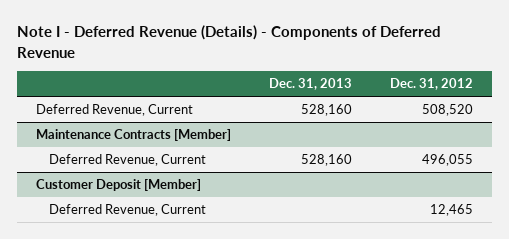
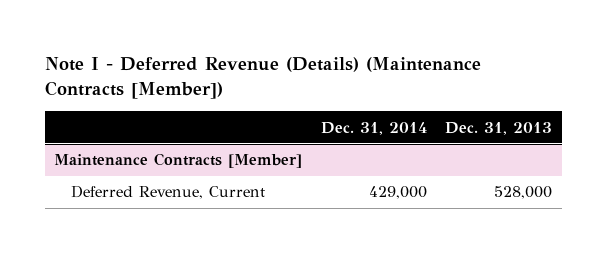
[16,25,441,58] Note I - Deferred Revenue (Details) - Components of Deferred Revenue -> [44,56,481,99] Note I - Deferred Revenue (Details) (Maintenance Contracts [Member])
[389,78,473,91] Dec. 31, 2012 -> none
none -> [320,121,427,135] Dec. 31, 2014
[35,104,193,117] Deferred Revenue, Current -> none
[35,179,201,192] Customer Deposit [Member] -> none
[48,204,206,217] Deferred Revenue, Current -> none
[300,154,352,167] 528,160 -> [494,186,553,200] 528,000

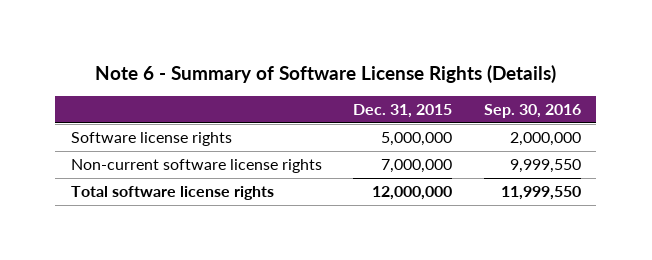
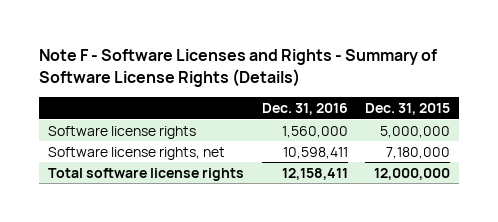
[94,64,556,83] Note 6 - Summary of Software License Rights (Details) -> [39,49,438,88] Note F - Software Licenses and Rights - Summary of Software License Rights (Details)
[483,104,581,119] Sep. 30, 2016 -> none
none -> [261,103,348,116] Dec. 31, 2016
[70,159,322,174] Non-current software license rights -> [47,146,225,160] Software license rights, net
[381,159,453,174] 7,000,000 -> [386,146,451,159] 7,180,000

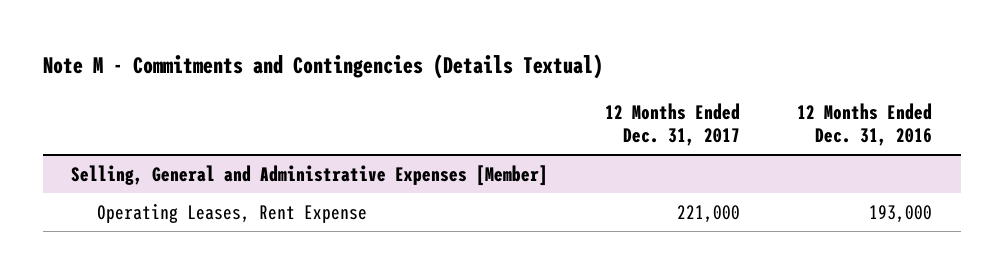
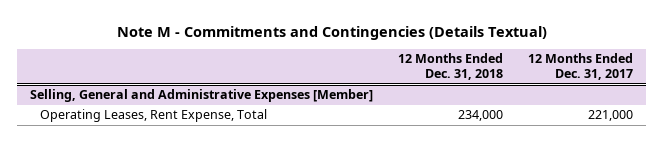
[797,102,933,147] 12 Months Ended Dec. 31, 2016 -> none
none -> [398,53,504,81] 12 Months Ended Dec. 31, 2018
[97,202,368,223] Operating Leases, Rent Expense -> [39,109,267,123] Operating Leases, Rent Expense, Total

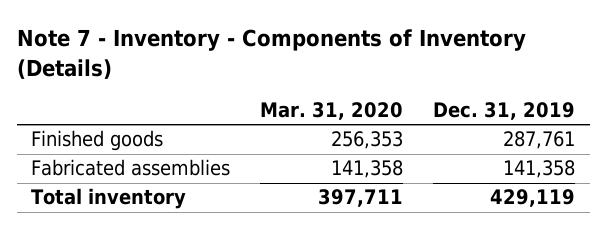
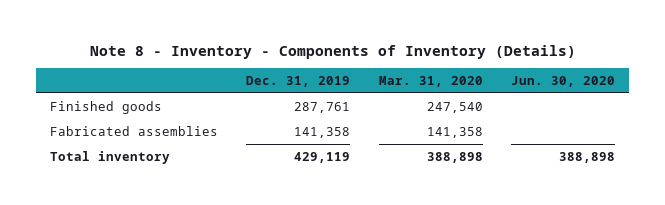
[16,29,526,80] Note 7 - Inventory - Components of Inventory (Details) -> [89,44,576,59] Note 8 - Inventory - Components of Inventory (Details)
none -> [511,76,616,88] Jun. 30, 2020
[331,131,404,150] 256,353 -> [426,101,483,113] 247,540
[318,189,404,208] 397,711 -> [426,151,483,163] 388,898

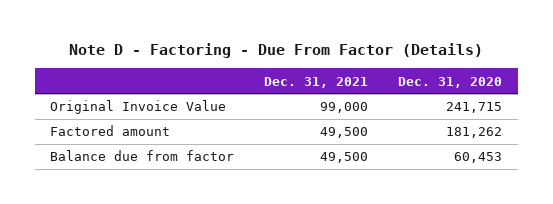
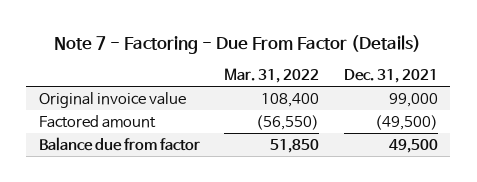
[69,43,484,59] Note D - Factoring - Due From Factor (Details) -> [54,34,422,54] Note 7 - Factoring - Due From Factor (Details)
[398,76,503,88] Dec. 31, 2020 -> none
none -> [224,67,320,83] Mar. 31, 2022
[50,100,227,115] Original Invoice Value -> [38,91,186,108] Original invoice value
[320,127,369,139] 49,500 -> [375,114,439,130] (49,500)

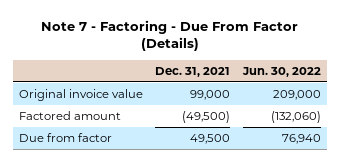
[224,67,320,83] Mar. 31, 2022 -> none
none -> [241,66,321,77] Jun. 30, 2022
[38,136,200,151] Balance due from factor -> [18,133,112,143] Due from factor

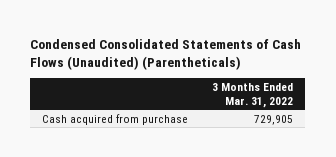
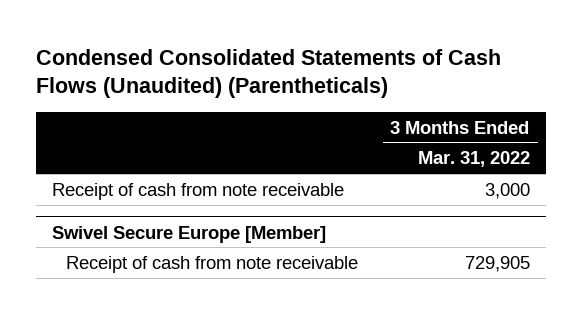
[42,113,189,125] Cash acquired from purchase -> [51,182,344,200] Receipt of cash from note receivable
[254,114,294,125] 729,905 -> [484,182,530,199] 3,000
none -> [51,225,326,243] Swivel Secure Europe [Member]
none -> [66,255,359,273] Receipt of cash from note receivable

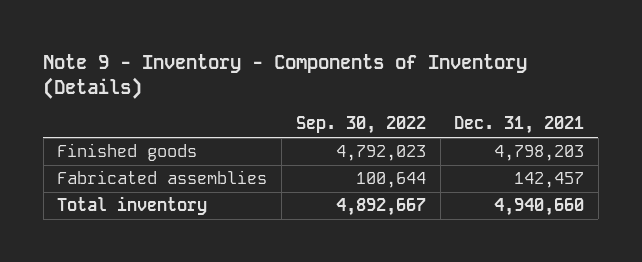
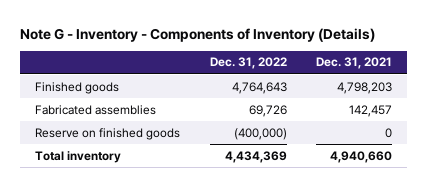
[43,53,528,99] Note 9 - Inventory - Components of Inventory (Details) -> [20,27,376,42] Note G - Inventory - Components of Inventory (Details)
[295,116,426,135] Sep. 30, 2022 -> none
none -> [209,57,287,70] Dec. 31, 2022
none -> [34,127,180,140] Reserve on finished goods

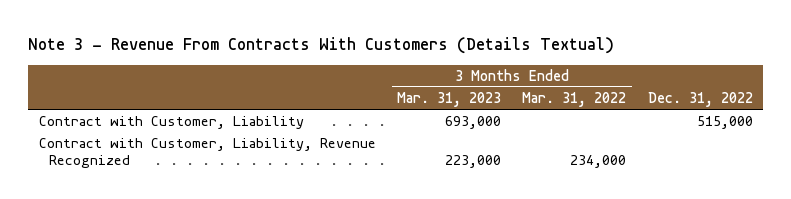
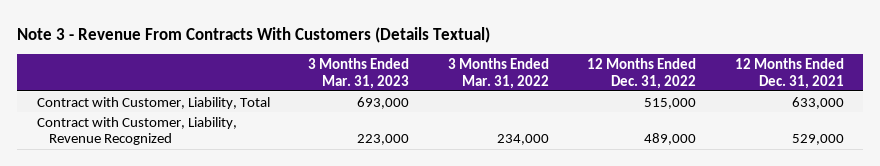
[647,92,753,108] Dec. 31, 2022 -> none
none -> [587,57,697,89] 12 Months Ended Dec. 31, 2022
none -> [734,57,844,89] 12 Months Ended Dec. 31, 2021
[38,116,304,130] Contract with Customer, Liability -> [36,96,270,109] Contract with Customer, Liability, Total

